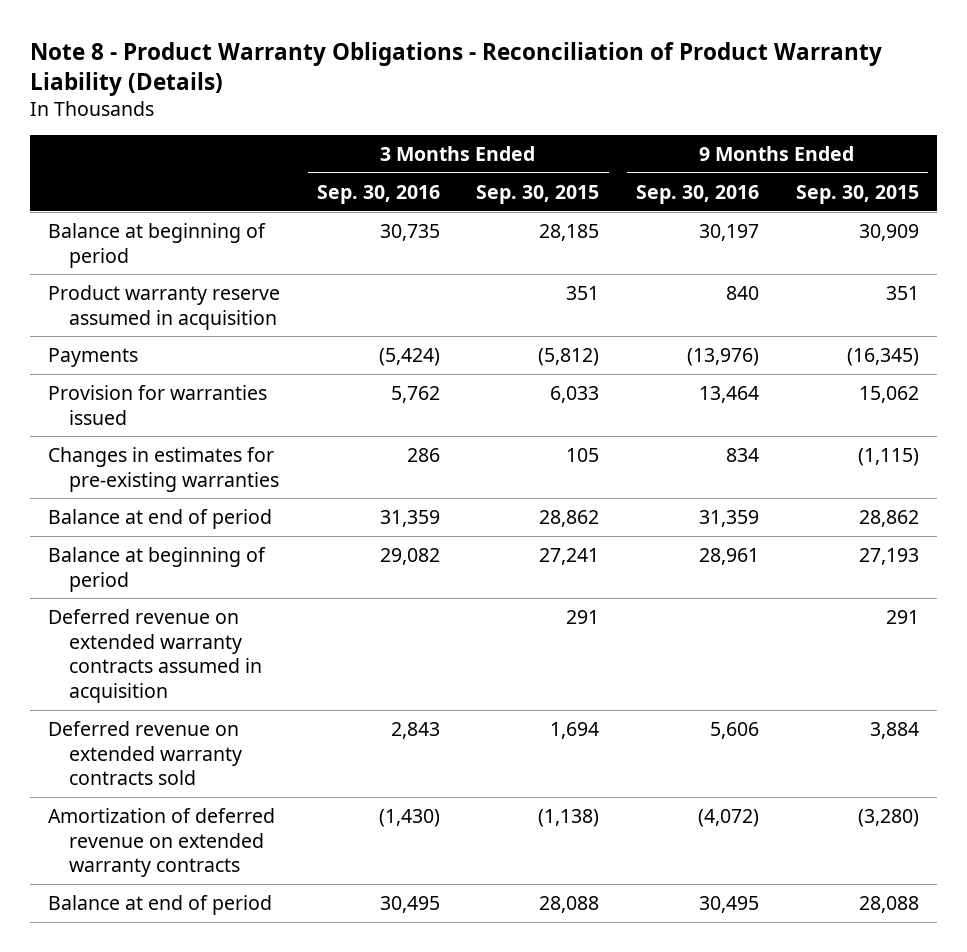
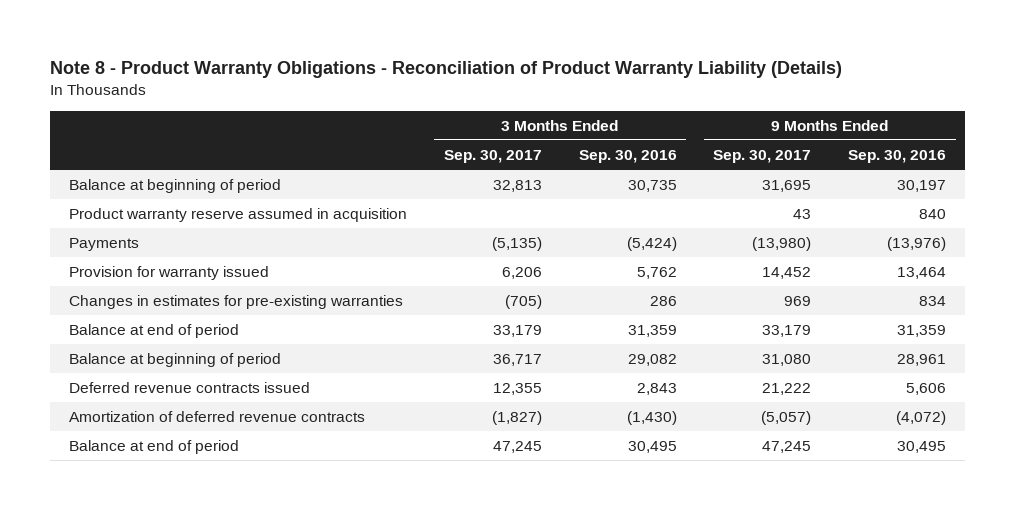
[476,184,600,204] Sep. 30, 2015 -> none
[795,184,919,204] Sep. 30, 2015 -> none
none -> [443,149,542,163] Sep. 30, 2017
none -> [713,149,812,163] Sep. 30, 2017
[48,384,268,425] Provision for warranties issued -> [68,265,269,280] Provision for warranty issued
[48,608,262,704] Deferred revenue on extended warranty contracts assumed in acquisition -> none
[48,720,242,786] Deferred revenue on extended warranty contracts sold -> [68,381,310,393] Deferred revenue contracts issued
[48,807,276,878] Amortization of deferred revenue on extended warranty contracts -> [68,410,365,422] Amortization of deferred revenue contracts

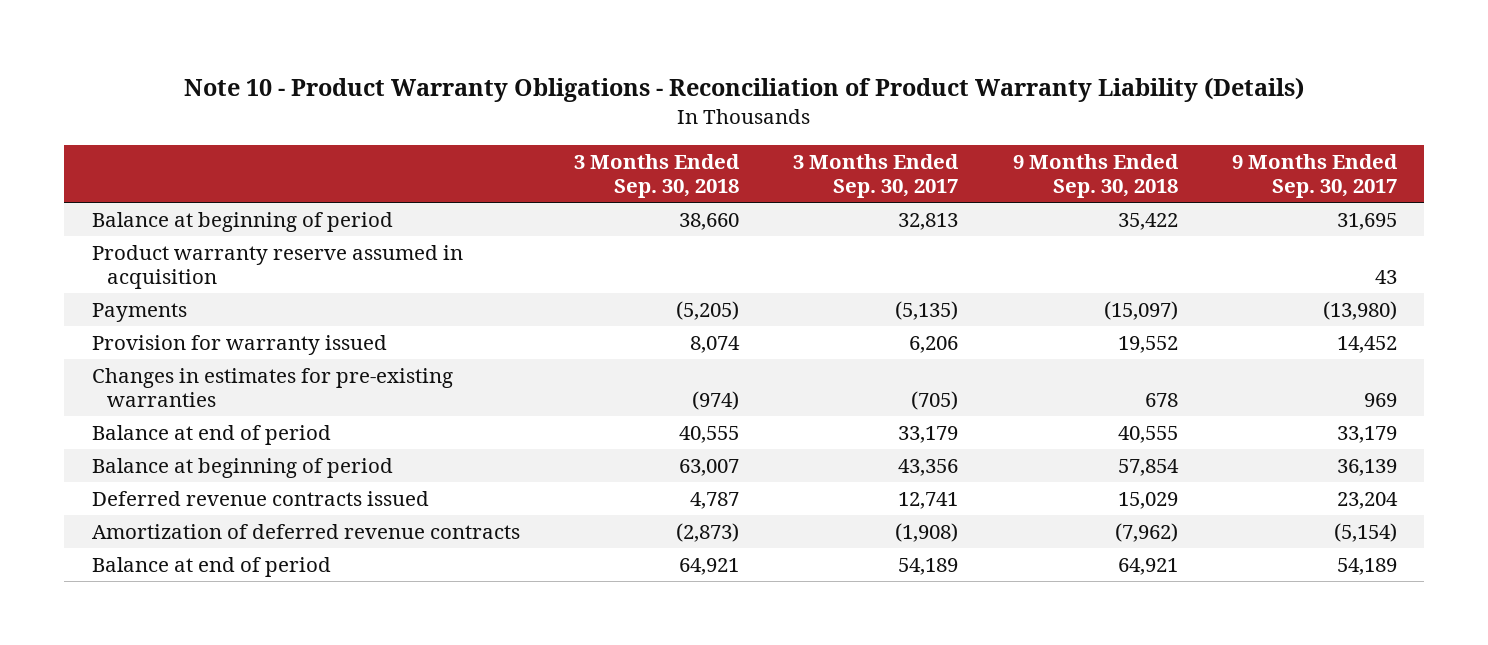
[50,61,843,79] Note 8 - Product Warranty Obligations - Reconciliation of Product Warranty Liability (Details) -> [184,77,1305,103] Note 10 - Product Warranty Obligations - Reconciliation of Product Warranty Liability (Details)
[578,149,677,163] Sep. 30, 2016 -> none
[848,149,947,163] Sep. 30, 2016 -> none
none -> [573,153,740,199] 3 Months Ended Sep. 30, 2018
none -> [1012,153,1179,199] 9 Months Ended Sep. 30, 2018
[492,353,542,366] 36,717 -> [898,458,959,476] 43,356
[762,353,812,366] 31,080 -> [1336,458,1397,476] 36,139
[492,382,542,395] 12,355 -> [898,491,959,509] 12,741
[762,382,812,395] 21,222 -> [1336,491,1398,509] 23,204
[491,410,542,425] (1,827) -> [895,522,959,542] (1,908)
[761,410,812,425] (5,057) -> [1333,522,1397,542] (5,154)
[492,440,542,453] 47,245 -> [898,557,959,575] 54,189
[762,440,812,453] 47,245 -> [1336,557,1397,575] 54,189

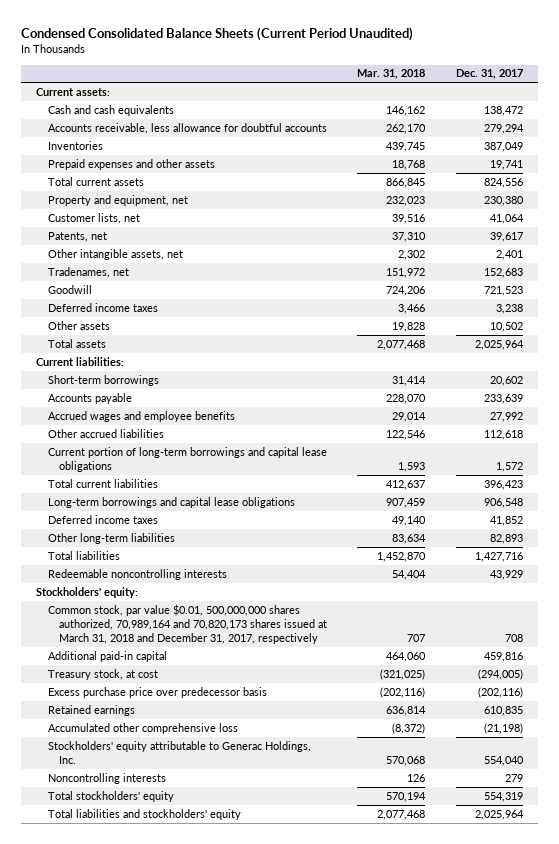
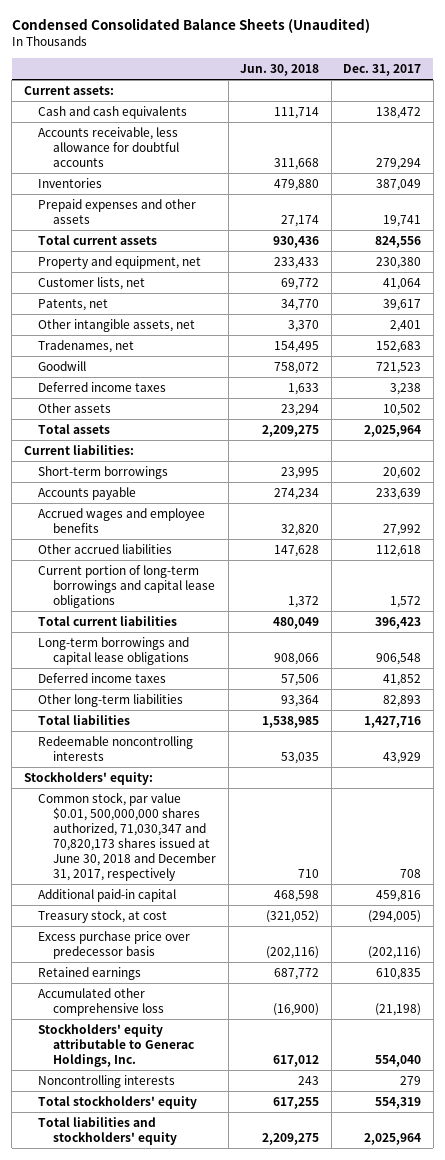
[20,27,413,42] Condensed Consolidated Balance Sheets (Current Period Unaudited) -> [11,18,370,34] Condensed Consolidated Balance Sheets (Unaudited)
[357,69,426,80] Mar. 31, 2018 -> none
none -> [240,64,320,77] Jun. 30, 2018
[47,603,327,644] Common stock, par value $0.01, 500,000,000 shares authorized, 70,989,164 and 70,820,173 shares issued at March 31, 2018 and December 31, 2017, respectively -> [38,791,217,881] Common stock, par value $0.01, 500,000,000 shares authorized, 71,030,347 and 70,820,173 shares issued at June 30, 2018 and December 31, 2017, respectively

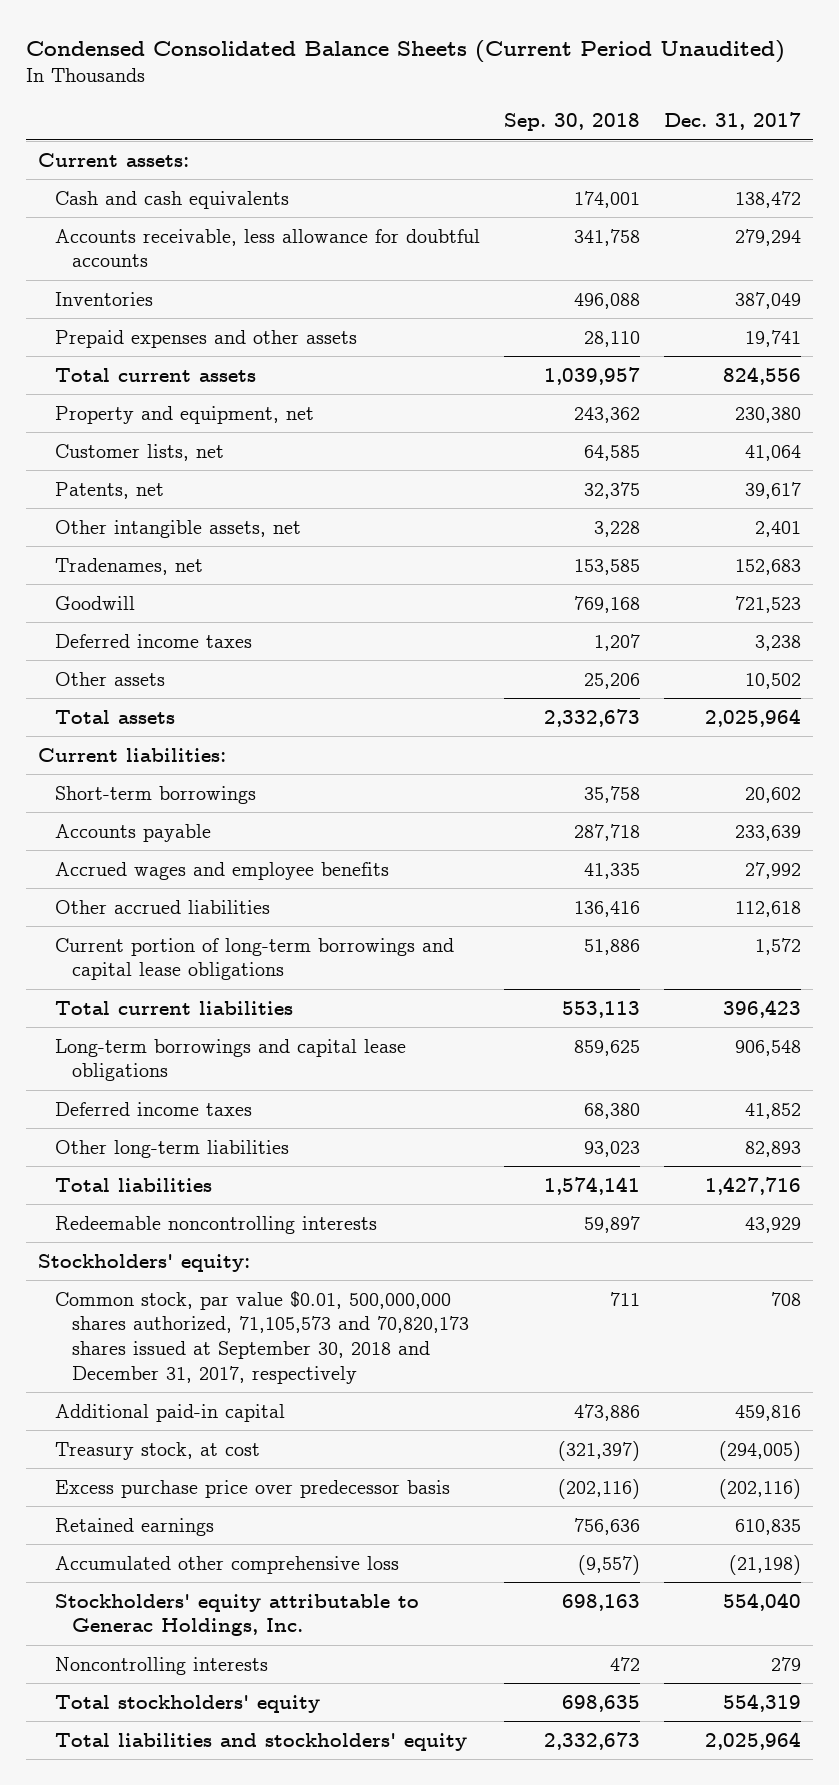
[11,18,370,34] Condensed Consolidated Balance Sheets (Unaudited) -> [26,40,786,64] Condensed Consolidated Balance Sheets (Current Period Unaudited)
[240,64,320,77] Jun. 30, 2018 -> none
none -> [503,113,640,132] Sep. 30, 2018
[38,791,217,881] Common stock, par value $0.01, 500,000,000 shares authorized, 71,030,347 and 70,820,173 shares issued at June 30, 2018 and December 31, 2017, respectively -> [54,1290,469,1384] Common stock, par value $0.01, 500,000,000 shares authorized, 71,105,573 and 70,820,173 shares issued at September 30, 2018 and December 31, 2017, respectively

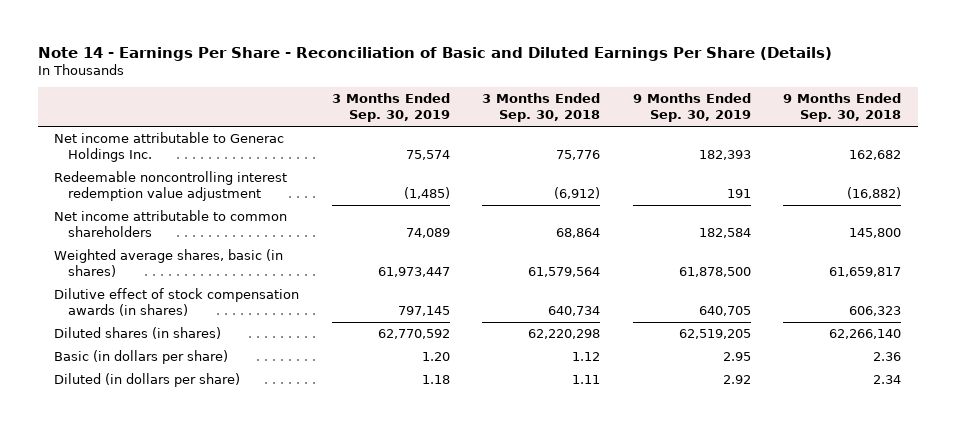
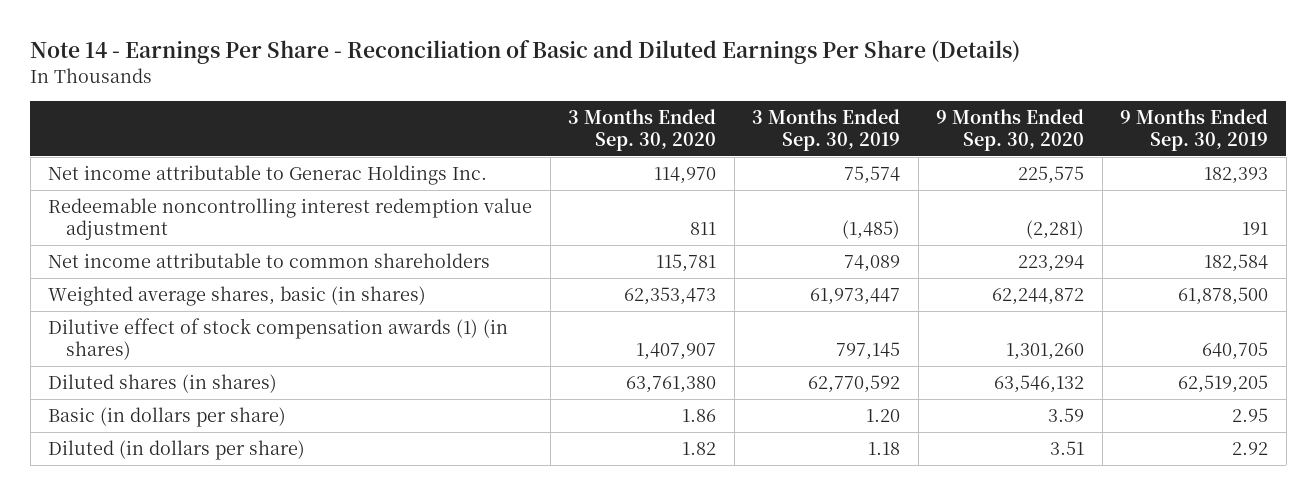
[482,93,601,123] 3 Months Ended Sep. 30, 2018 -> none
[783,93,902,123] 9 Months Ended Sep. 30, 2018 -> none
none -> [568,109,717,151] 3 Months Ended Sep. 30, 2020
none -> [936,109,1085,151] 9 Months Ended Sep. 30, 2020
[54,288,300,317] Dilutive effect of stock compensation awards (in shares) -> [48,318,509,360] Dilutive effect of stock compensation awards (1) (in shares)

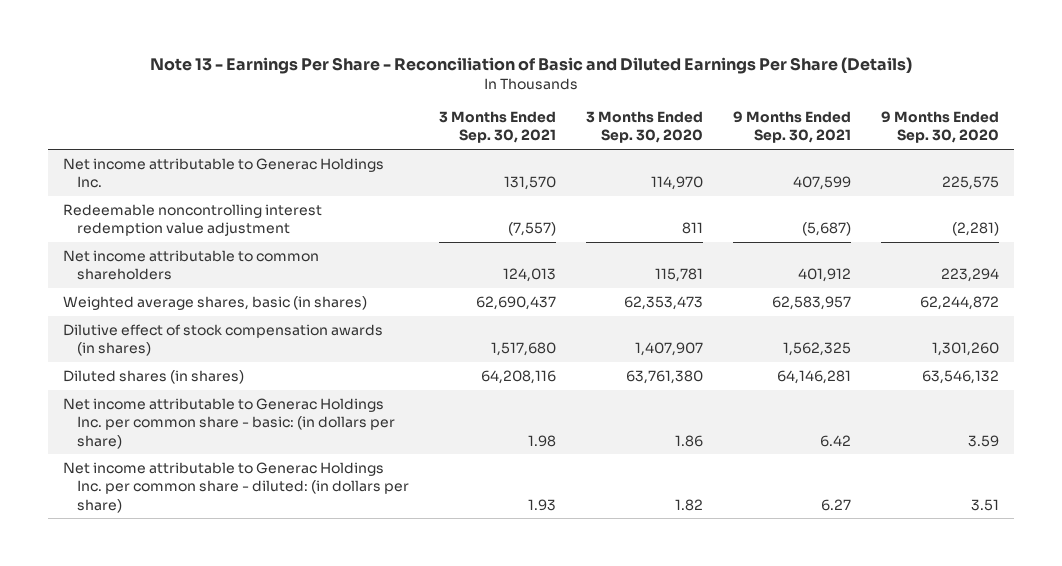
[30,40,1021,65] Note 14 - Earnings Per Share - Reconciliation of Basic and Diluted Earnings Per Share (Details) -> [149,56,912,74] Note 13 - Earnings Per Share - Reconciliation of Basic and Diluted Earnings Per Share (Details)
[752,109,901,151] 3 Months Ended Sep. 30, 2019 -> none
[1120,109,1269,151] 9 Months Ended Sep. 30, 2019 -> none
none -> [438,111,556,144] 3 Months Ended Sep. 30, 2021
none -> [732,111,851,144] 9 Months Ended Sep. 30, 2021
[48,318,509,360] Dilutive effect of stock compensation awards (1) (in shares) -> [62,324,383,357] Dilutive effect of stock compensation awards (in shares)
[48,407,287,428] Basic (in dollars per share) -> [62,398,395,449] Net income attributable to Generac Holdings Inc. per common share - basic: (in dollars per share)
[48,440,306,461] Diluted (in dollars per share) -> [62,462,409,513] Net income attributable to Generac Holdings Inc. per common share - diluted: (in dollars per share)

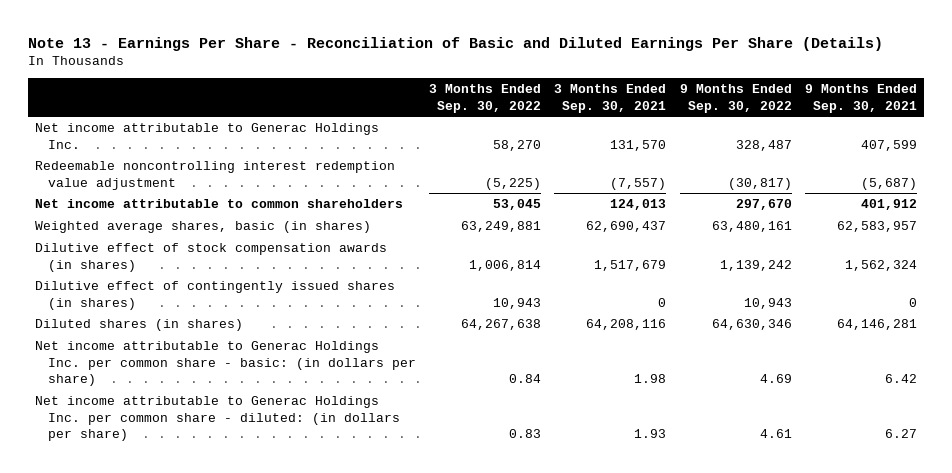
[585,111,703,144] 3 Months Ended Sep. 30, 2020 -> none
[880,111,999,144] 9 Months Ended Sep. 30, 2020 -> none
none -> [429,84,542,113] 3 Months Ended Sep. 30, 2022
none -> [679,84,792,113] 9 Months Ended Sep. 30, 2022
[490,342,556,357] 1,517,680 -> [594,259,667,271] 1,517,679
[782,342,851,357] 1,562,325 -> [845,259,918,271] 1,562,324
none -> [34,281,395,310] Dilutive effect of contingently issued shares (in shares)

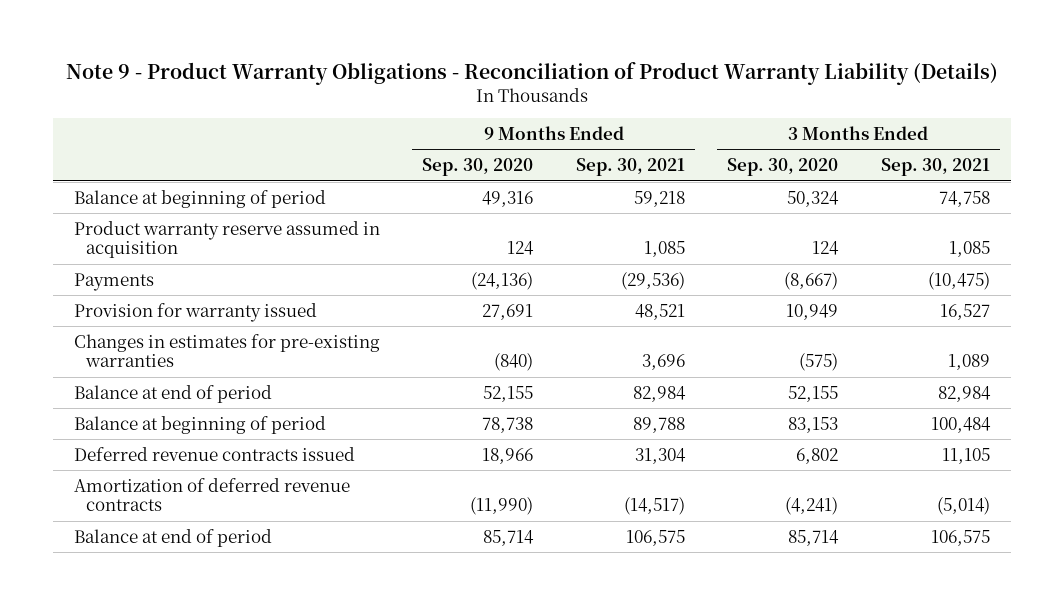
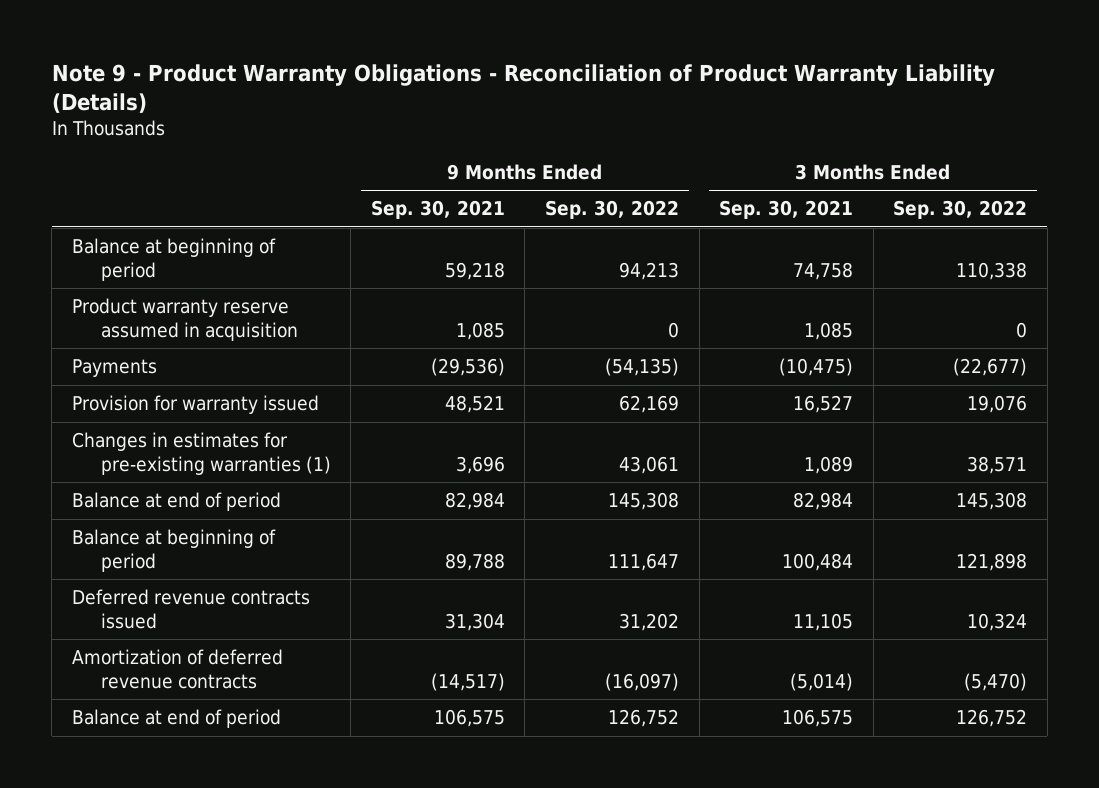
[422,158,534,177] Sep. 30, 2020 -> none
[727,158,839,177] Sep. 30, 2020 -> none
none -> [544,200,679,220] Sep. 30, 2022
none -> [893,200,1028,220] Sep. 30, 2022
[74,333,381,368] Changes in estimates for pre-existing warranties -> [71,432,331,475] Changes in estimates for pre-existing warranties (1)

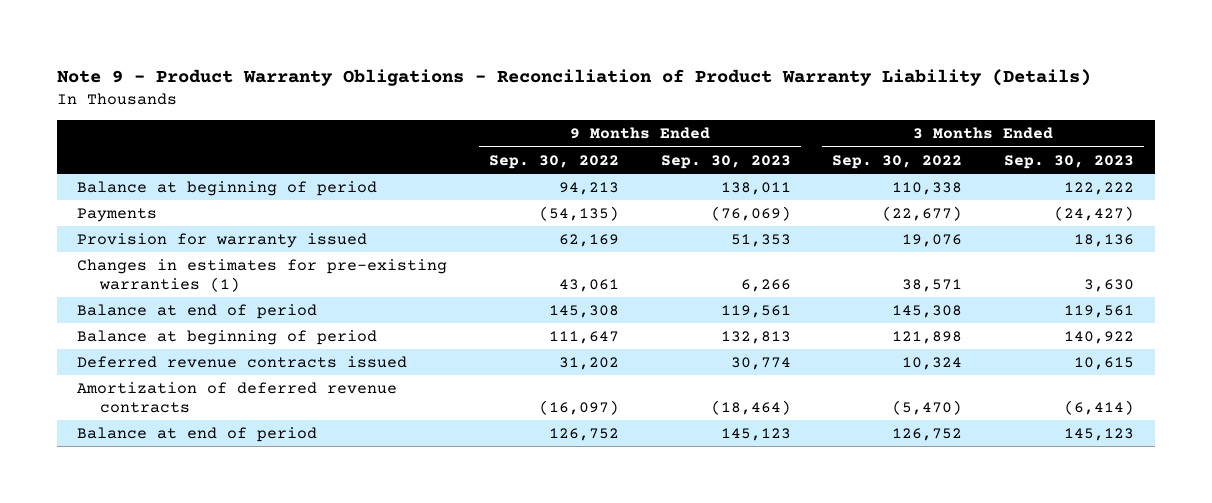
[370,200,505,220] Sep. 30, 2021 -> none
[719,200,854,220] Sep. 30, 2021 -> none
none -> [660,154,791,169] Sep. 30, 2023
none -> [1004,154,1135,169] Sep. 30, 2023
[71,298,298,341] Product warranty reserve assumed in acquisition -> none

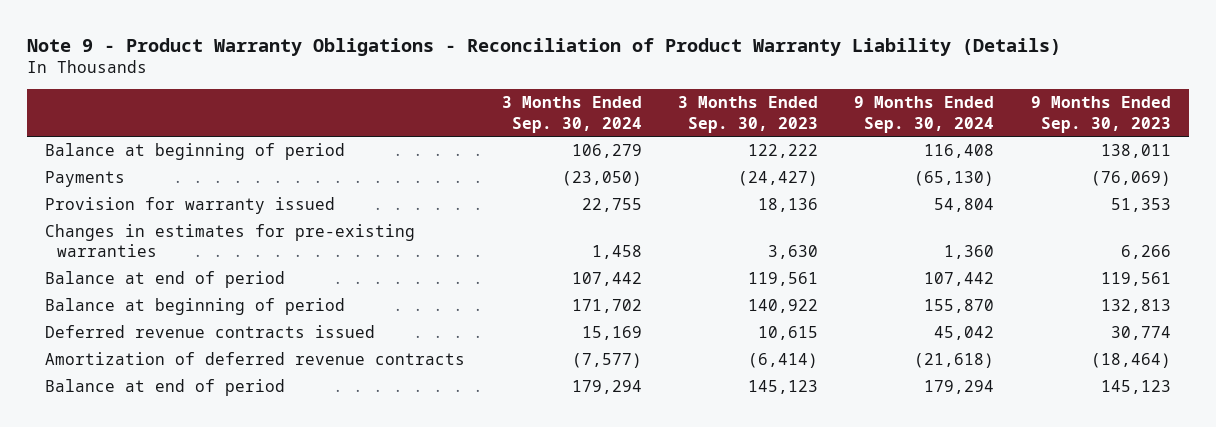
[489,154,620,169] Sep. 30, 2022 -> none
[832,154,963,169] Sep. 30, 2022 -> none
none -> [501,96,642,133] 3 Months Ended Sep. 30, 2024
none -> [854,96,995,133] 9 Months Ended Sep. 30, 2024
[77,258,448,292] Changes in estimates for pre-existing warranties (1) -> [45,224,416,258] Changes in estimates for pre-existing warranties

